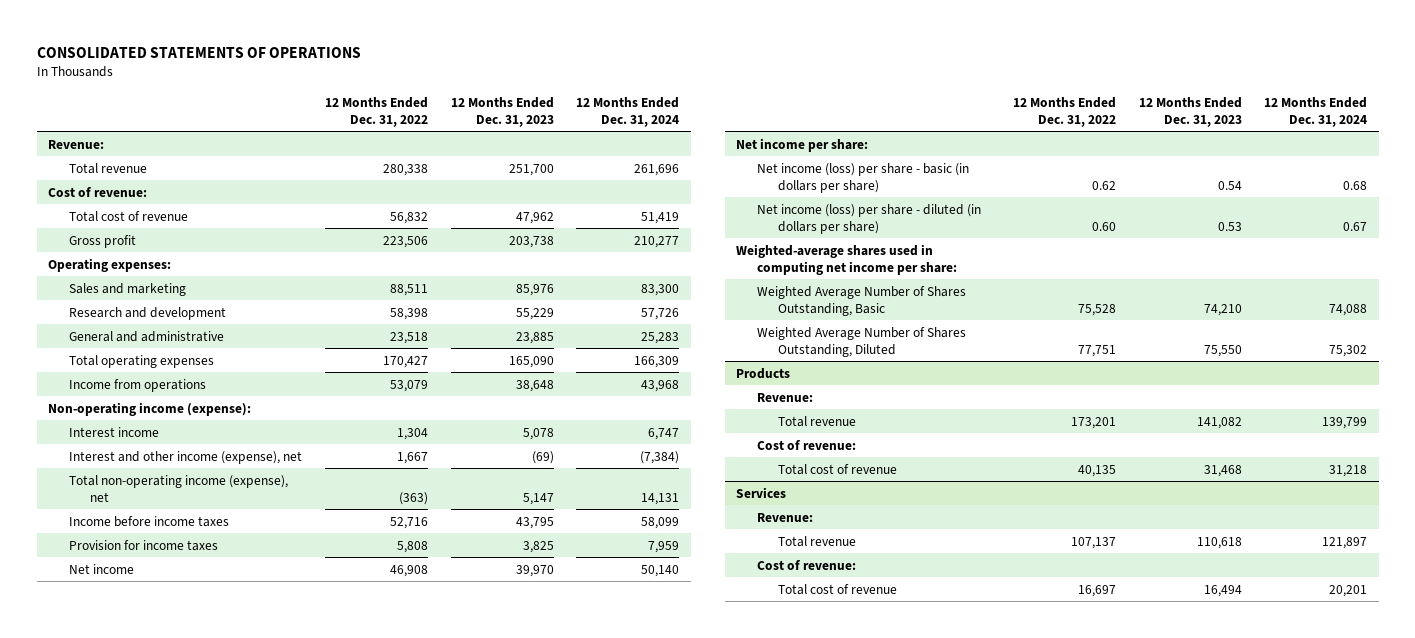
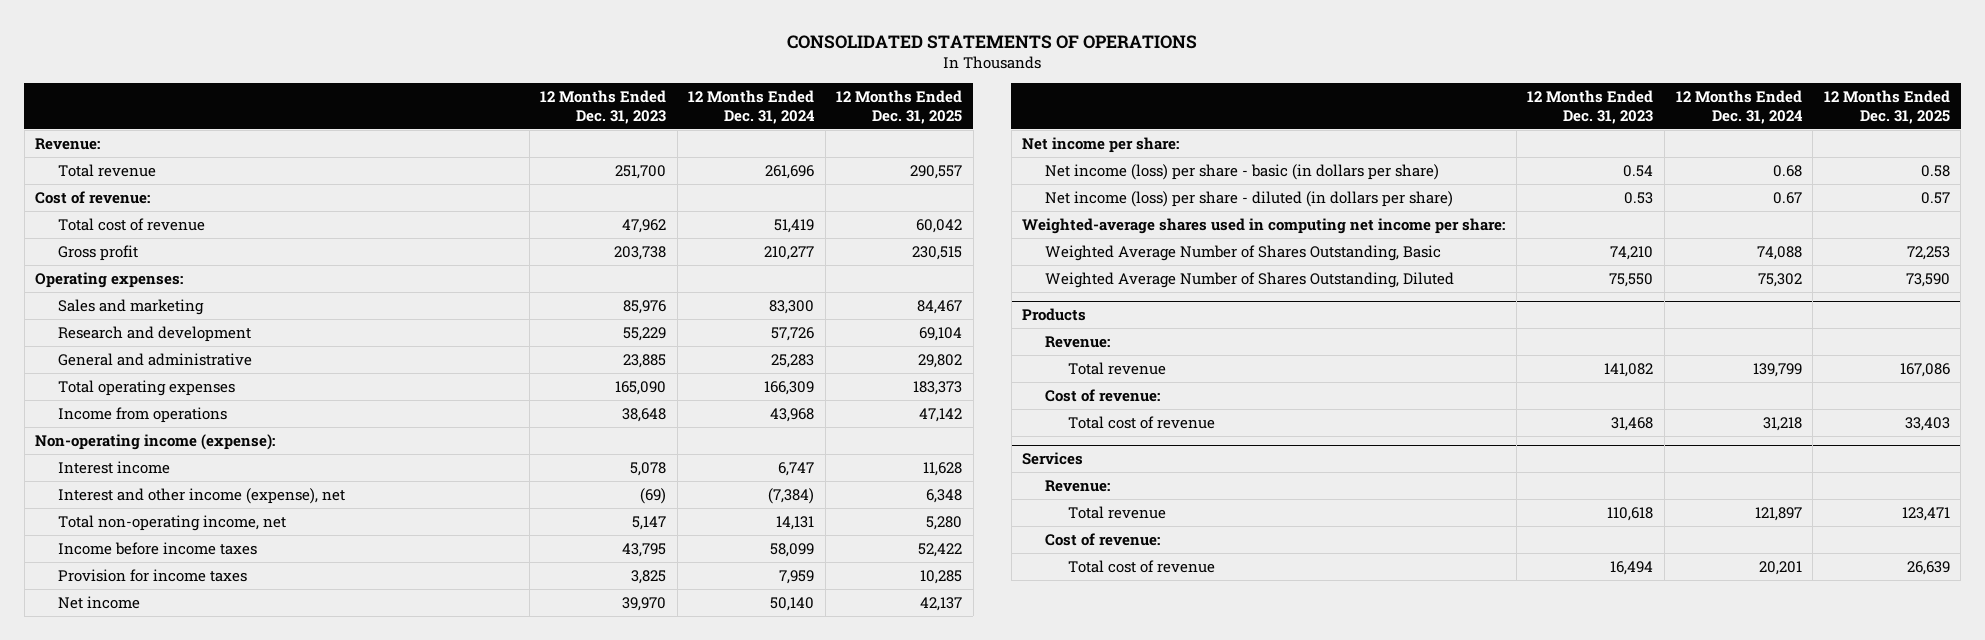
[324,96,428,127] 12 Months Ended Dec. 31, 2022 -> none
none -> [836,90,963,124] 12 Months Ended Dec. 31, 2025
[69,474,289,502] Total non-operating income (expense), net -> [57,515,286,532] Total non-operating income, net

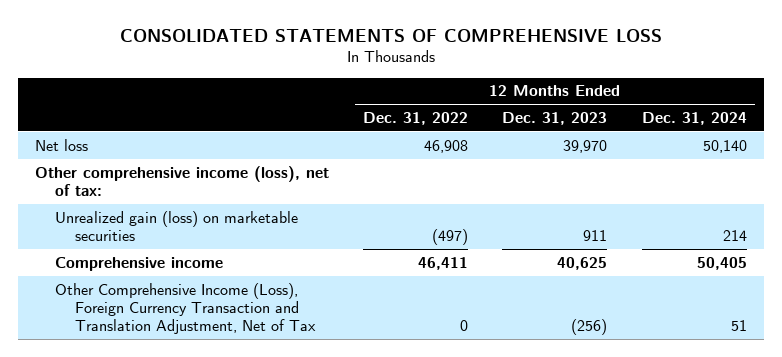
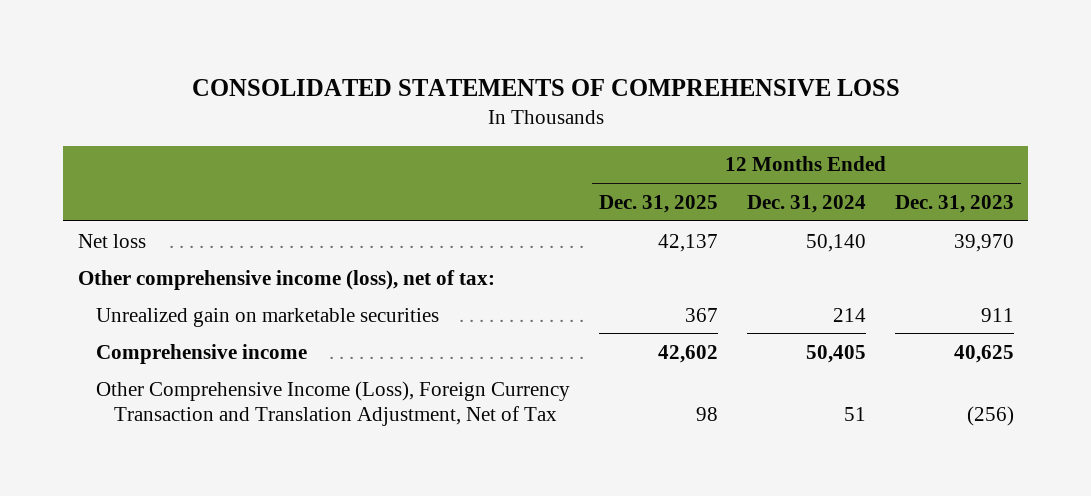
[363,111,469,125] Dec. 31, 2022 -> none
none -> [598,194,718,213] Dec. 31, 2025
[55,210,299,242] Unrealized gain (loss) on marketable securities -> [95,307,439,327] Unrealized gain on marketable securities

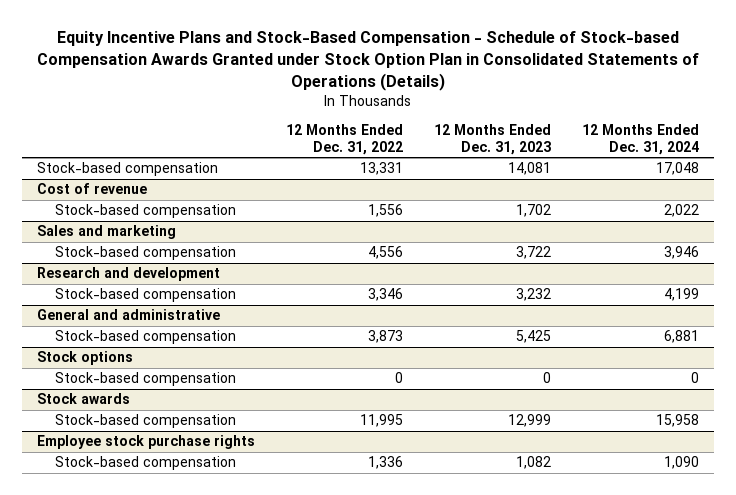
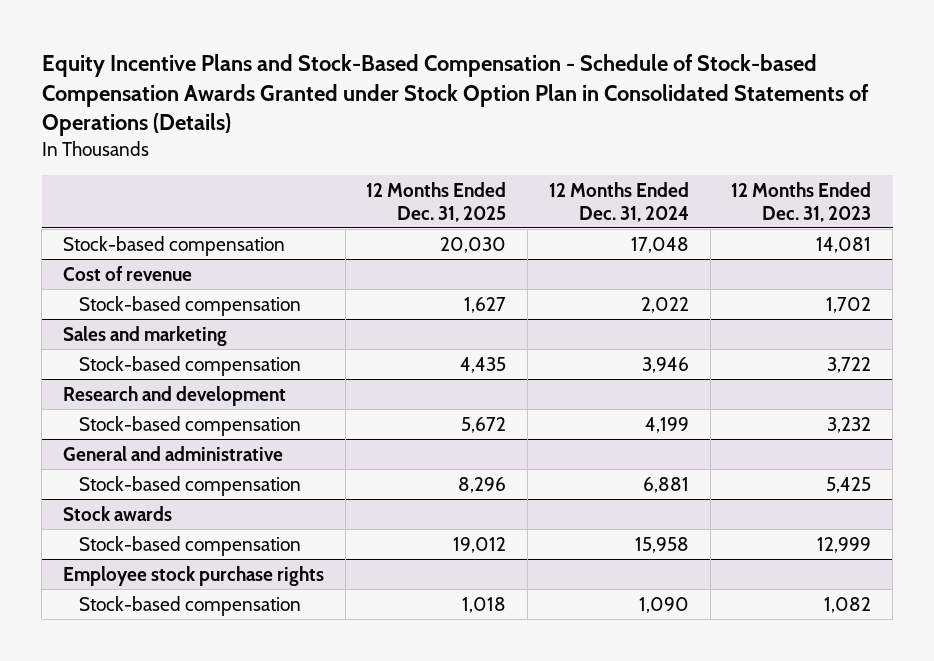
[285,124,403,155] 12 Months Ended Dec. 31, 2022 -> none
none -> [366,181,507,222] 12 Months Ended Dec. 31, 2025
[36,351,133,366] Stock options -> none
[55,372,237,387] Stock-based compensation -> none

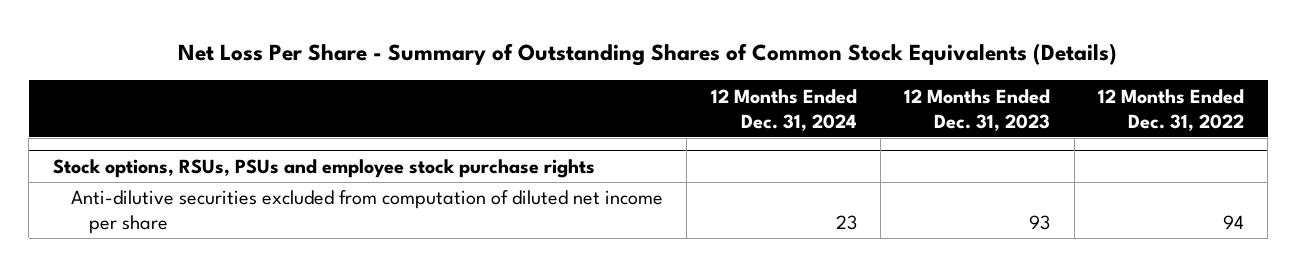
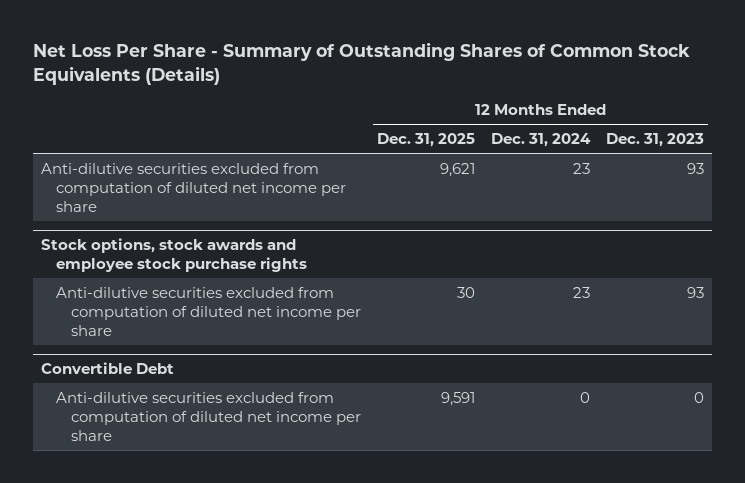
[1098,88,1245,131] 12 Months Ended Dec. 31, 2022 -> none
none -> [377,133,476,148] Dec. 31, 2025
[52,158,595,178] Stock options, RSUs, PSUs and employee stock purchase rights -> none
none -> [41,238,308,273] Stock options, stock awards and employee stock purchase rights
none -> [56,286,362,336] Anti-dilutive securities excluded from computation of diluted net income per share
none -> [41,362,175,375] Convertible Debt
none -> [56,391,362,441] Anti-dilutive securities excluded from computation of diluted net income per share

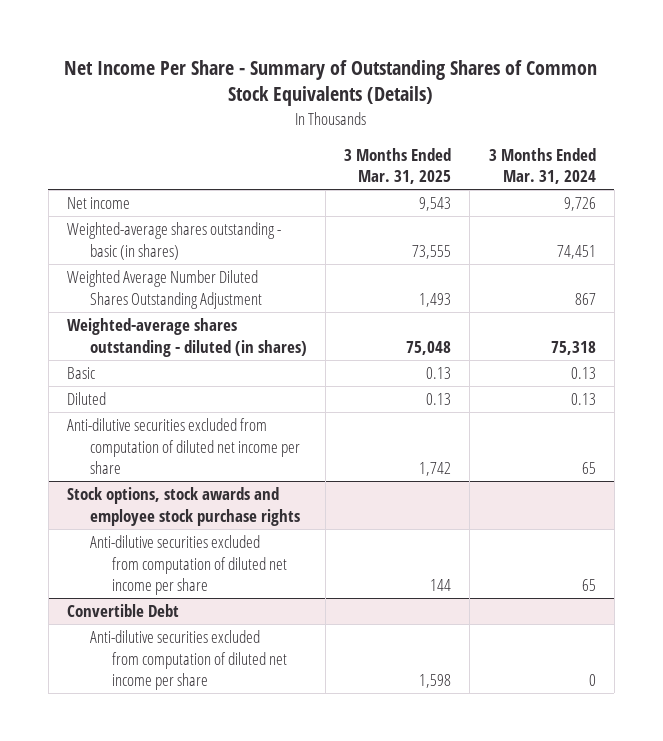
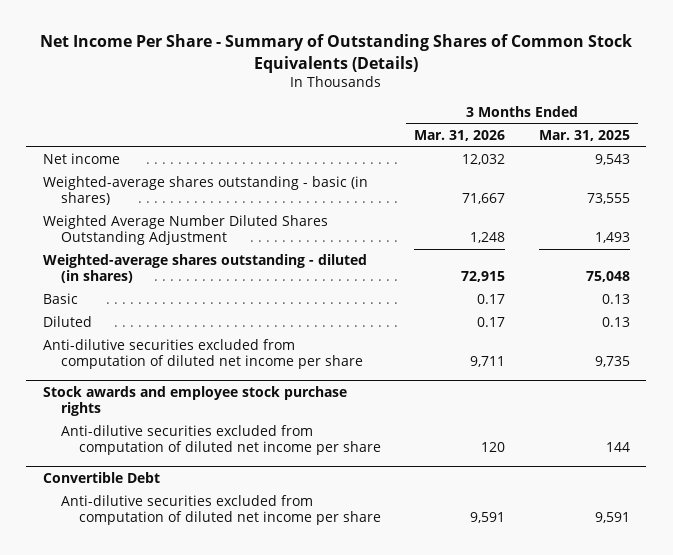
[488,147,596,185] 3 Months Ended Mar. 31, 2024 -> none
none -> [414,129,506,141] Mar. 31, 2026
[419,462,452,477] 1,742 -> [594,356,630,368] 9,735
[67,487,300,526] Stock options, stock awards and employee stock purchase rights -> [42,386,347,417] Stock awards and employee stock purchase rights
[419,674,452,689] 1,598 -> [594,512,630,524] 9,591

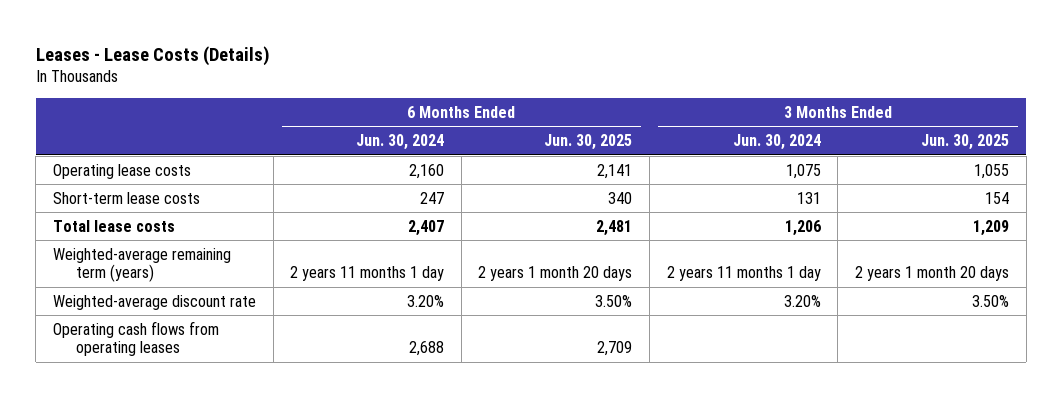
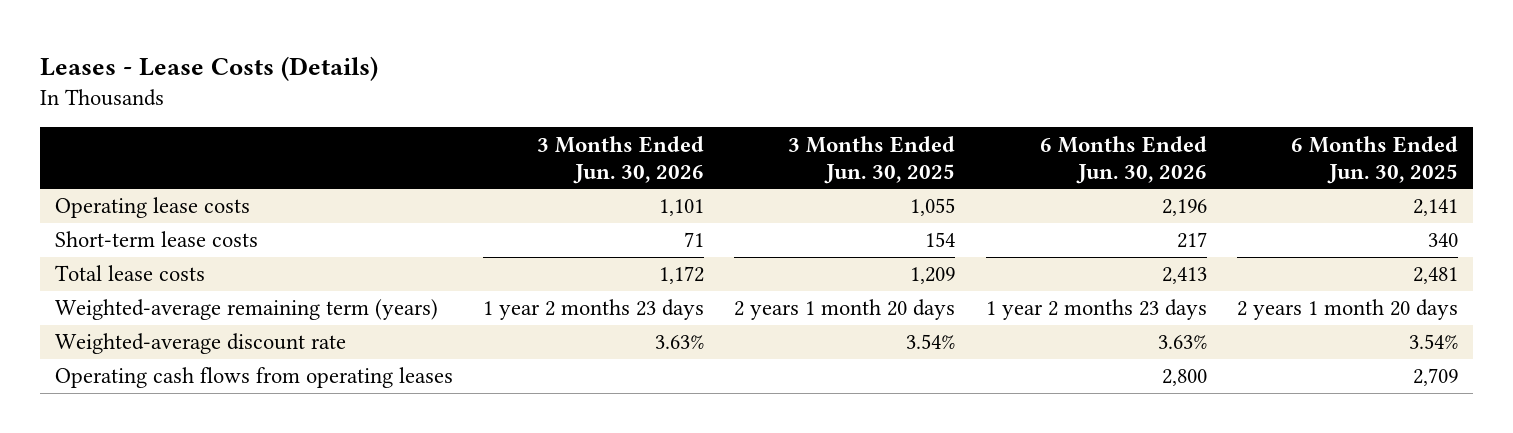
[356,134,445,151] Jun. 30, 2024 -> none
[732,134,821,151] Jun. 30, 2024 -> none
none -> [537,135,705,184] 3 Months Ended Jun. 30, 2026
none -> [1039,135,1207,184] 6 Months Ended Jun. 30, 2026
[595,294,633,307] 3.50% -> [1409,334,1459,350] 3.54%
[972,294,1010,307] 3.50% -> [906,334,956,350] 3.54%

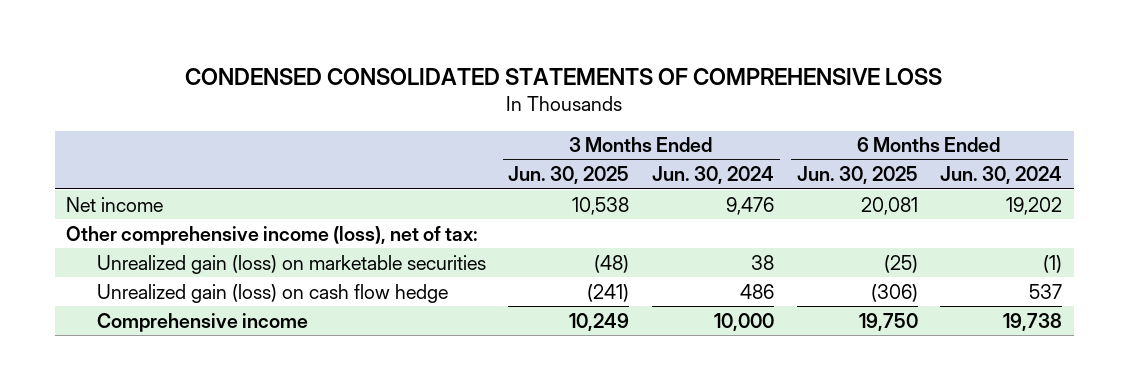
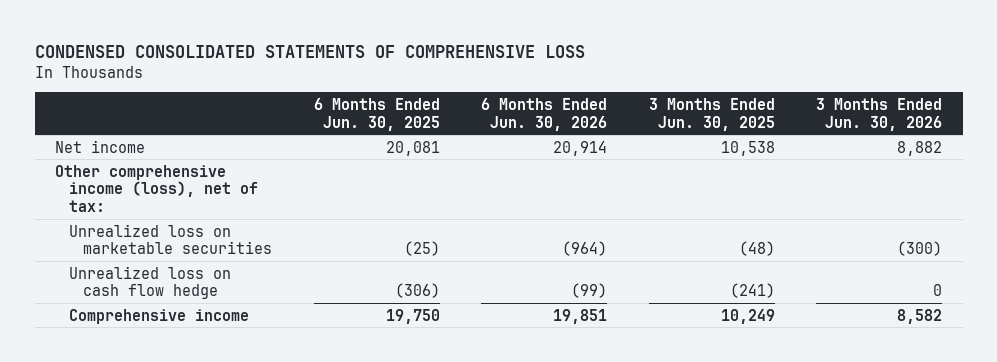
[651,166,774,185] Jun. 30, 2024 -> none
[940,166,1063,185] Jun. 30, 2024 -> none
none -> [481,97,608,131] 6 Months Ended Jun. 30, 2026
none -> [816,97,943,131] 3 Months Ended Jun. 30, 2026
[96,254,486,274] Unrealized gain (loss) on marketable securities -> [69,223,273,255] Unrealized loss on marketable securities
[96,283,448,303] Unrealized gain (loss) on cash flow hedge -> [69,265,232,300] Unrealized loss on cash flow hedge

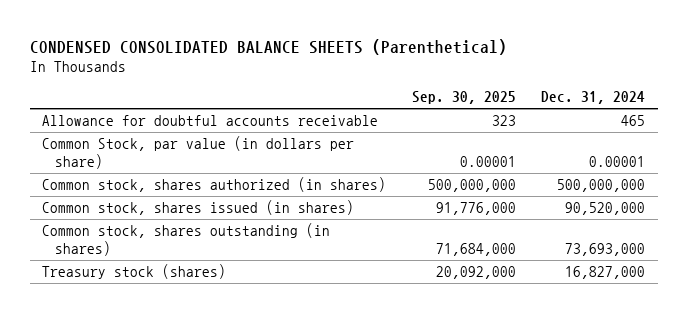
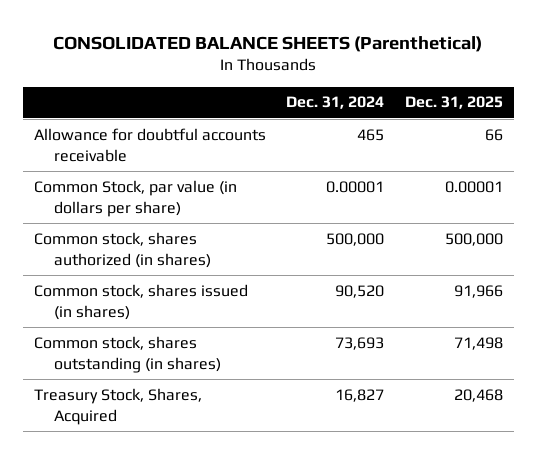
[29,38,507,55] CONDENSED CONSOLIDATED BALANCE SHEETS (Parenthetical) -> [53,35,483,52] CONSOLIDATED BALANCE SHEETS (Parenthetical)
[411,91,516,105] Sep. 30, 2025 -> none
none -> [405,96,504,110] Dec. 31, 2025
[557,178,646,192] 500,000,000 -> [326,232,385,246] 500,000
[565,201,646,215] 90,520,000 -> [335,284,385,298] 90,520
[565,243,646,257] 73,693,000 -> [335,336,385,350] 73,693
[42,263,227,279] Treasury stock (shares) -> [33,387,202,425] Treasury Stock, Shares, Acquired
[565,265,646,279] 16,827,000 -> [335,388,385,402] 16,827

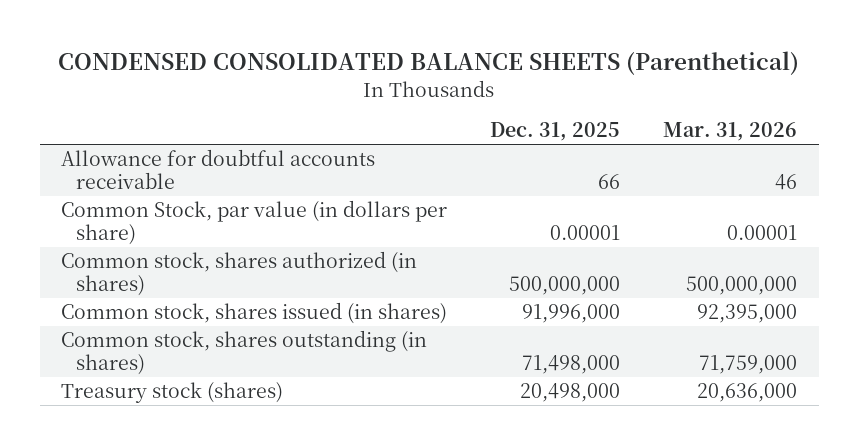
[53,35,483,52] CONSOLIDATED BALANCE SHEETS (Parenthetical) -> [58,51,800,76] CONDENSED CONSOLIDATED BALANCE SHEETS (Parenthetical)
[286,96,385,110] Dec. 31, 2024 -> none
none -> [663,122,798,142] Mar. 31, 2026
[445,232,504,246] 500,000 -> [509,276,621,296] 500,000,000
[454,284,504,298] 91,966 -> [522,304,621,324] 91,996,000
[454,336,504,350] 71,498 -> [522,355,621,375] 71,498,000
[33,387,202,425] Treasury Stock, Shares, Acquired -> [61,382,284,404] Treasury stock (shares)
[454,388,504,402] 20,468 -> [520,383,621,403] 20,498,000

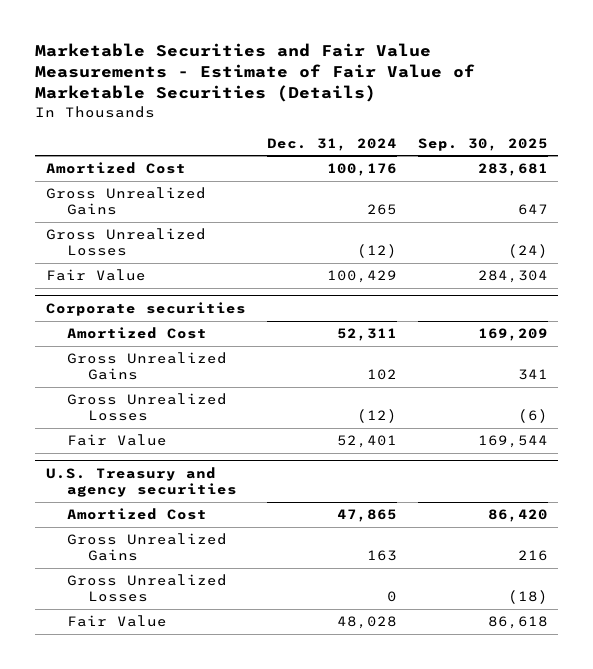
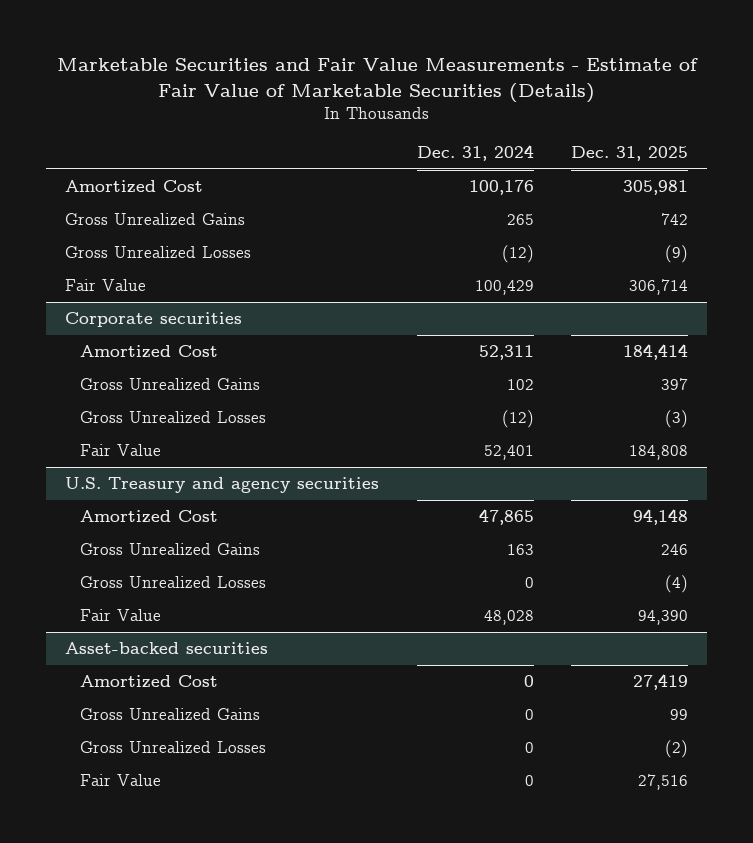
[417,137,548,151] Sep. 30, 2025 -> none
none -> [571,145,689,161] Dec. 31, 2025
none -> [64,642,268,655] Asset-backed securities
none -> [79,675,218,689] Amortized Cost
none -> [79,708,260,721] Gross Unrealized Gains
none -> [79,741,266,754] Gross Unrealized Losses
none -> [79,774,161,787] Fair Value

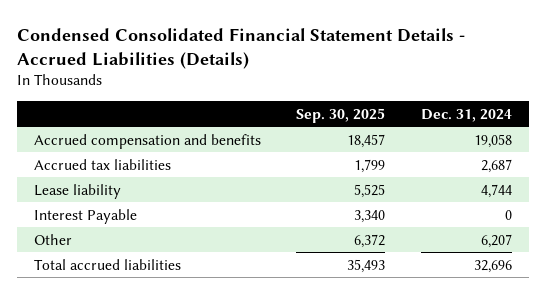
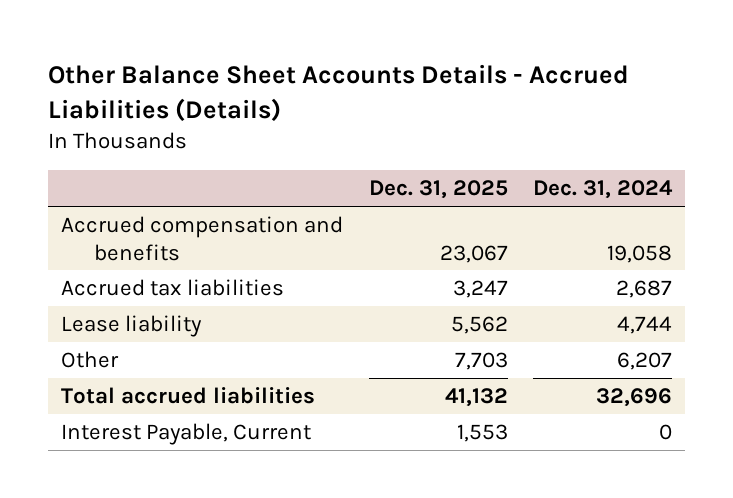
[16,27,465,69] Condensed Consolidated Financial Statement Details - Accrued Liabilities (Details) -> [48,64,630,122] Other Balance Sheet Accounts Details - Accrued Liabilities (Details)
[296,107,386,123] Sep. 30, 2025 -> none
none -> [368,180,508,200] Dec. 31, 2025
[34,208,138,224] Interest Payable -> none
none -> [61,423,312,446] Interest Payable, Current

